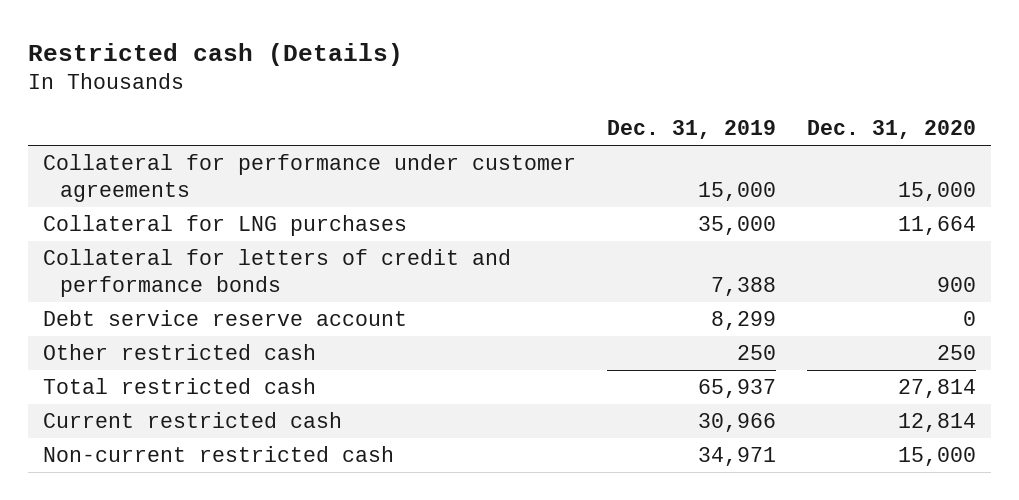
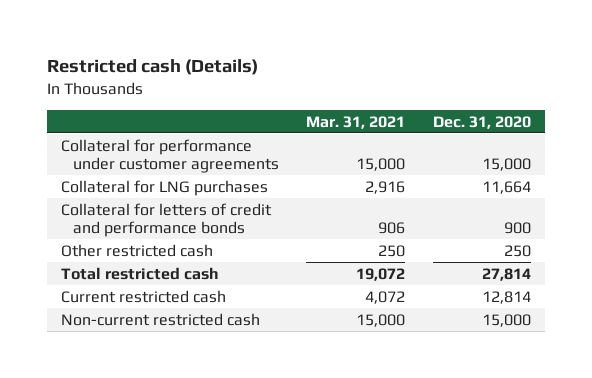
[606,119,776,139] Dec. 31, 2019 -> none
none -> [306,115,406,129] Mar. 31, 2021
[43,310,408,327] Debt service reserve account -> none

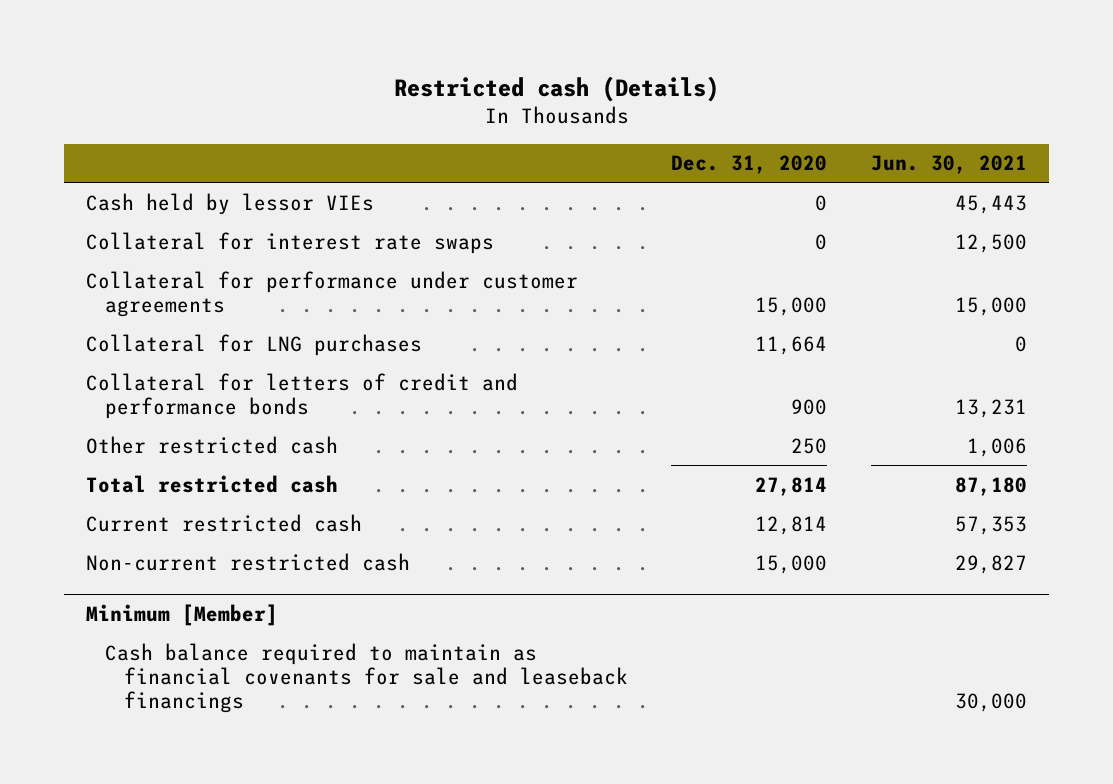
[306,115,406,129] Mar. 31, 2021 -> none
none -> [871,155,1028,175] Jun. 30, 2021
none -> [86,192,375,215] Cash held by lessor VIEs
none -> [86,231,495,254] Collateral for interest rate swaps
none -> [86,603,279,626] Minimum [Member]
none -> [104,642,628,714] Cash balance required to maintain as financial covenants for sale and leaseback financings

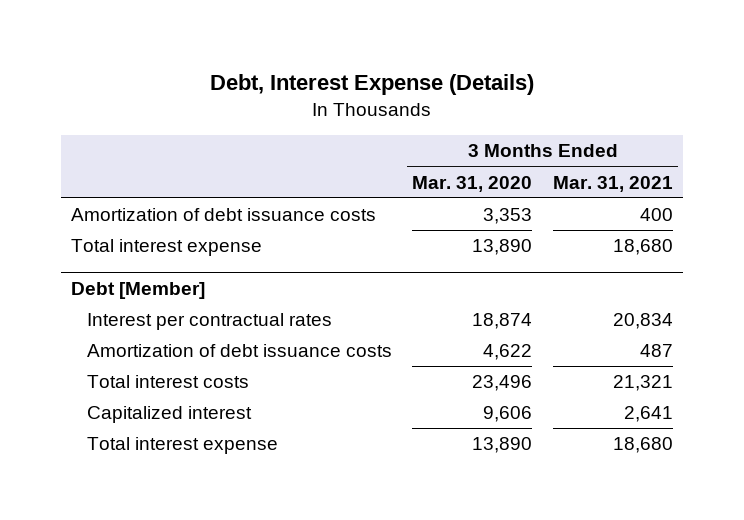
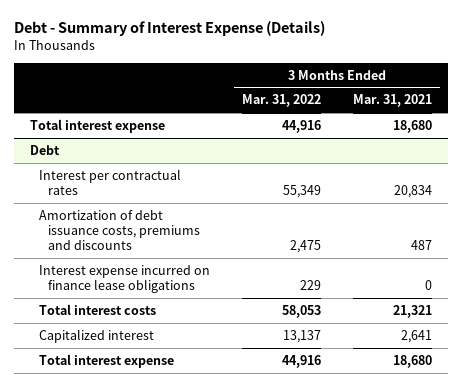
[210,74,535,96] Debt, Interest Expense (Details) -> [13,21,325,37] Debt - Summary of Interest Expense (Details)
[412,175,533,192] Mar. 31, 2020 -> none
none -> [241,94,321,108] Mar. 31, 2022
[71,208,377,222] Amortization of debt issuance costs -> none
[71,282,206,300] Debt [Member] -> [29,144,60,155] Debt
[86,344,392,358] Amortization of debt issuance costs -> [38,209,200,250] Amortization of debt issuance costs, premiums and discounts
none -> [38,264,210,293] Interest expense incurred on finance lease obligations

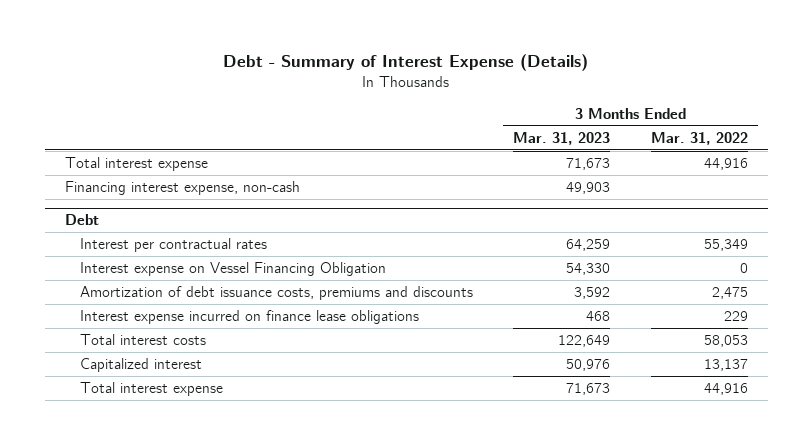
[352,94,432,108] Mar. 31, 2021 -> none
none -> [513,131,611,145] Mar. 31, 2023
none -> [64,181,300,196] Financing interest expense, non-cash
none -> [79,262,386,277] Interest expense on Vessel Financing Obligation

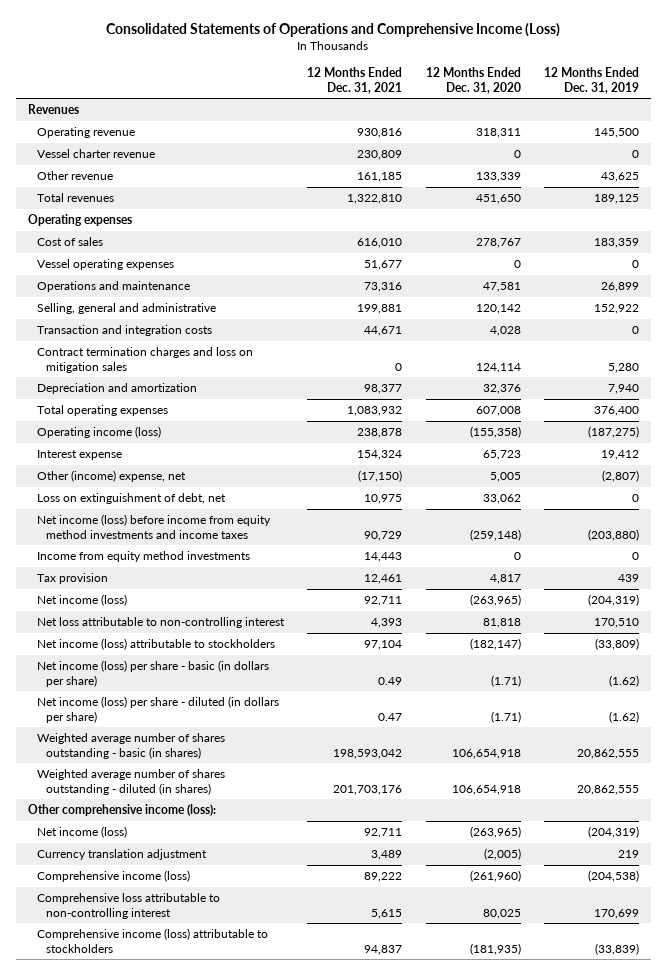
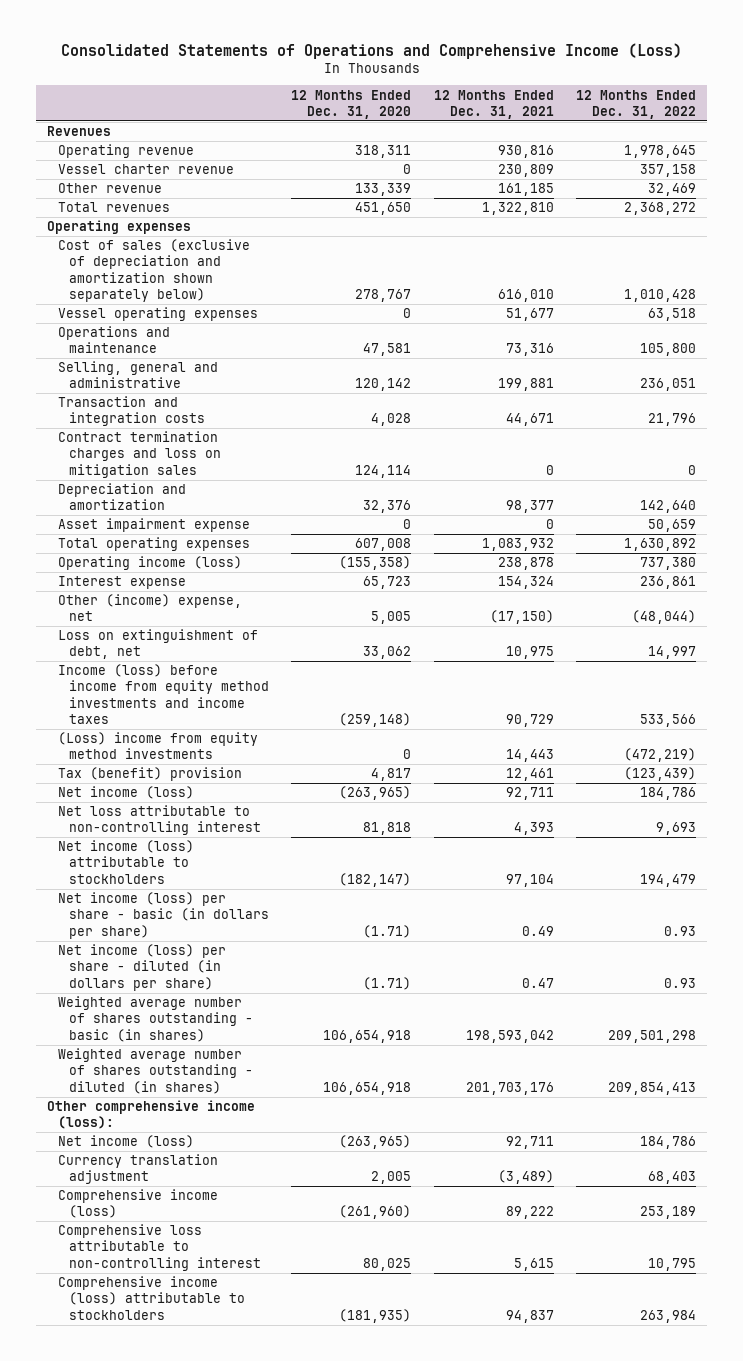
[544,66,640,94] 12 Months Ended Dec. 31, 2019 -> none
none -> [576,89,697,119] 12 Months Ended Dec. 31, 2022
[37,237,104,247] Cost of sales -> [57,239,250,302] Cost of sales (exclusive of depreciation and amortization shown separately below)
none -> [57,518,250,533] Asset impairment expense
[37,514,272,539] Net income (loss) before income from equity method investments and income taxes -> [57,664,269,724] Income (loss) before income from equity method investments and income taxes
[37,551,251,563] Income from equity method investments -> [57,732,258,760] (Loss) income from equity method investments
[37,573,109,585] Tax provision -> [57,767,242,782] Tax (benefit) provision
[371,850,403,861] 3,489 -> [497,1170,554,1185] (3,489)
[483,848,521,861] (2,005) -> [371,1171,412,1185] 2,005

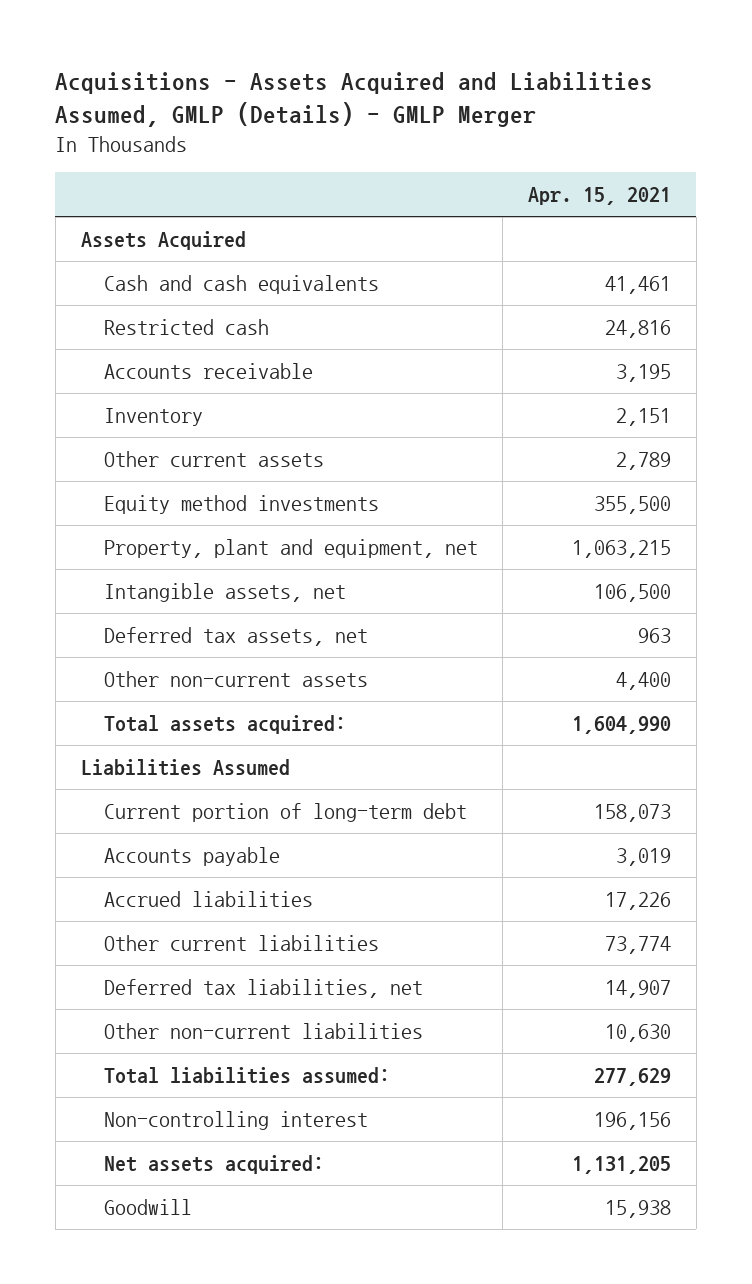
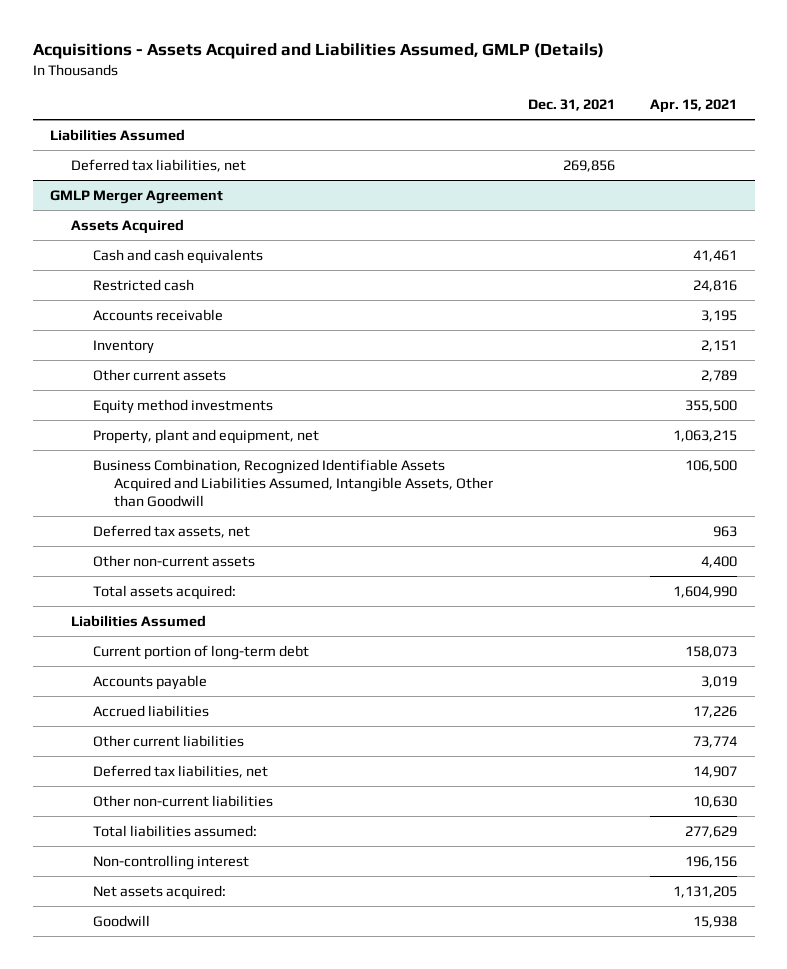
[55,71,654,127] Acquisitions - Assets Acquired and Liabilities Assumed, GMLP (Details) - GMLP Merger -> [32,43,604,60] Acquisitions - Assets Acquired and Liabilities Assumed, GMLP (Details)
none -> [527,99,615,112] Dec. 31, 2021
none -> [50,128,186,141] Liabilities Assumed
none -> [71,158,247,172] Deferred tax liabilities, net
none -> [50,189,224,204] GMLP Merger Agreement
[103,582,346,602] Intangible assets, net -> [92,458,493,507] Business Combination, Recognized Identifiable Assets Acquired and Liabilities Assumed, Intangible Assets, Other than Goodwill

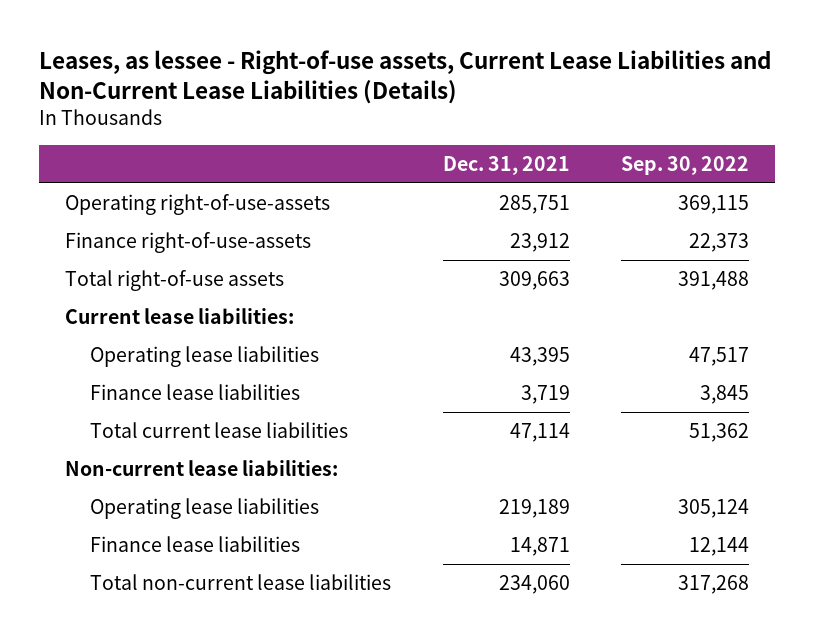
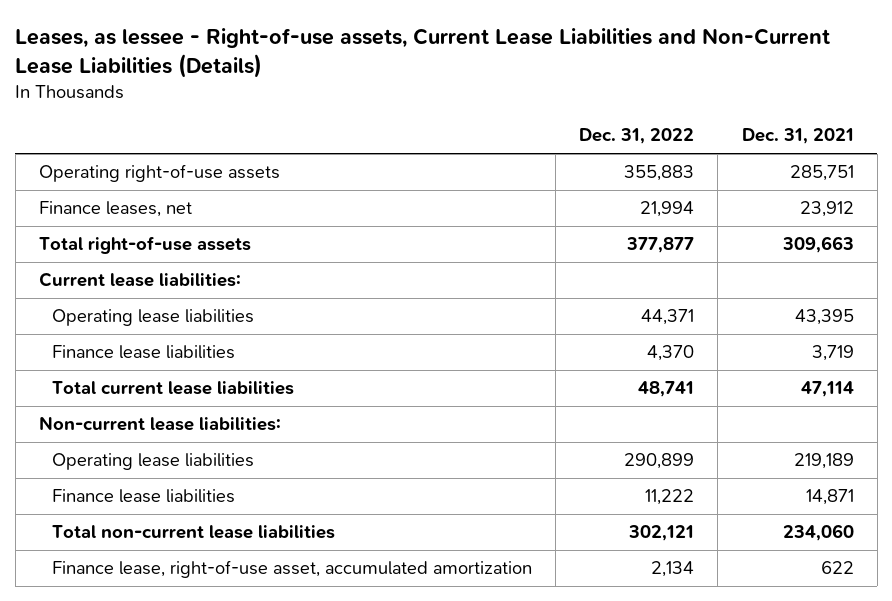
[621,155,750,175] Sep. 30, 2022 -> none
none -> [579,128,695,145] Dec. 31, 2022
[64,194,330,216] Operating right-of-use-assets -> [38,164,280,183] Operating right-of-use assets
[64,232,311,254] Finance right-of-use-assets -> [38,201,192,218] Finance leases, net
none -> [52,560,533,579] Finance lease, right-of-use asset, accumulated amortization

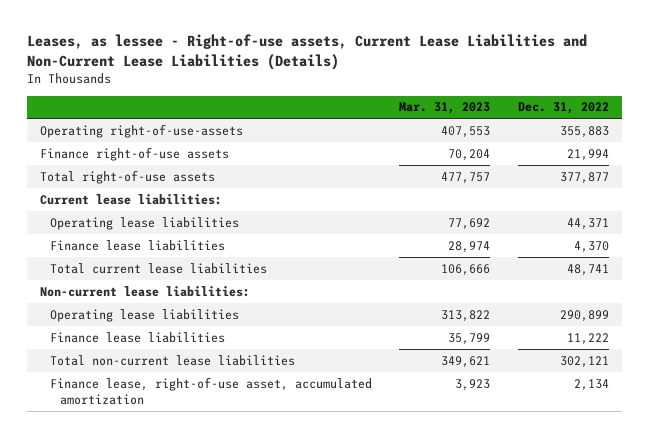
[741,128,854,145] Dec. 31, 2021 -> none
none -> [399,102,491,115] Mar. 31, 2023
[38,164,280,183] Operating right-of-use assets -> [40,123,244,138] Operating right-of-use-assets
[38,201,192,218] Finance leases, net -> [40,146,230,161] Finance right-of-use assets

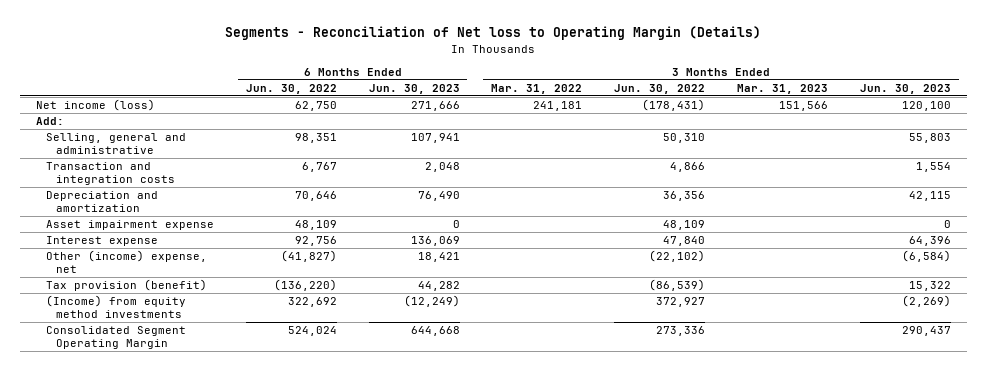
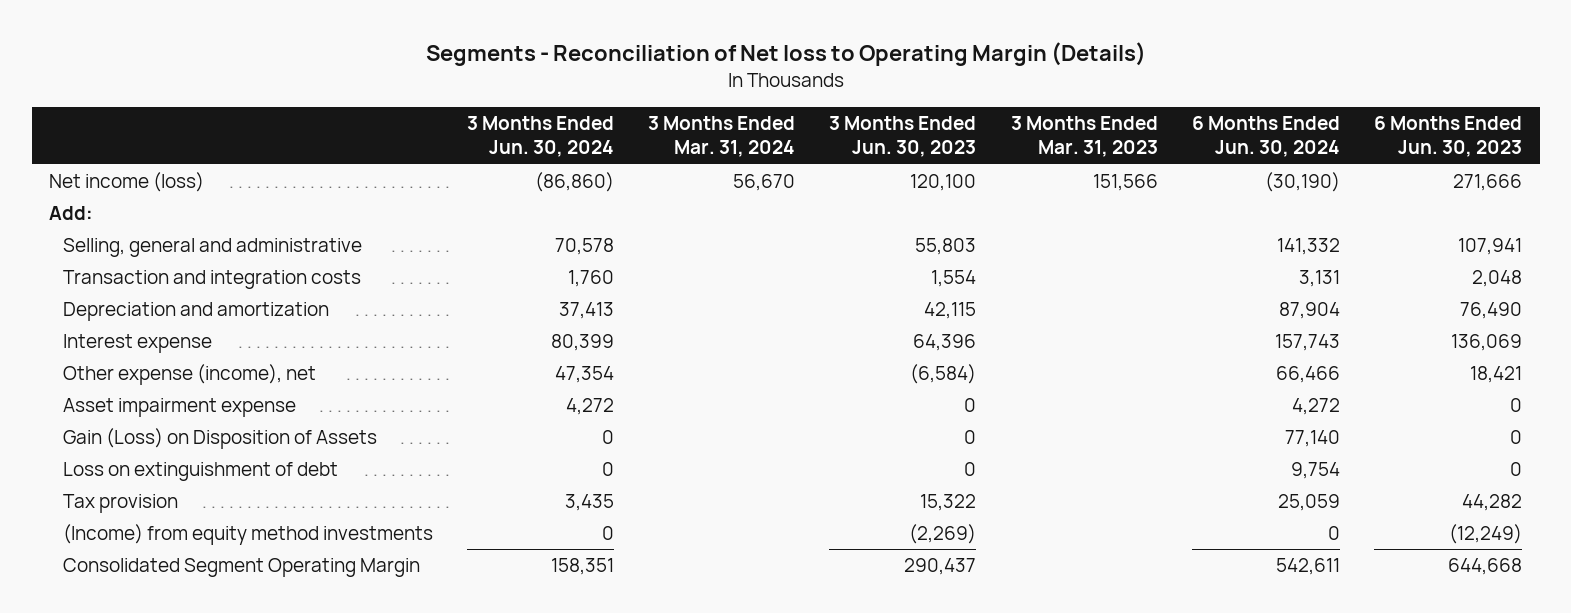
[245,83,337,94] Jun. 30, 2022 -> none
[491,83,583,94] Mar. 31, 2022 -> none
[614,83,706,94] Jun. 30, 2022 -> none
none -> [466,115,614,158] 3 Months Ended Jun. 30, 2024
none -> [648,115,796,158] 3 Months Ended Mar. 31, 2024
none -> [1192,115,1341,158] 6 Months Ended Jun. 30, 2024
[45,250,207,274] Other (income) expense, net -> [62,364,316,386] Other expense (income), net
[45,220,214,231] Asset impairment expense -> [62,398,296,418] Asset impairment expense
none -> [62,428,377,450] Gain (Loss) on Disposition of Assets
none -> [62,462,338,482] Loss on extinguishment of debt
[45,279,207,292] Tax provision (benefit) -> [62,494,178,514] Tax provision

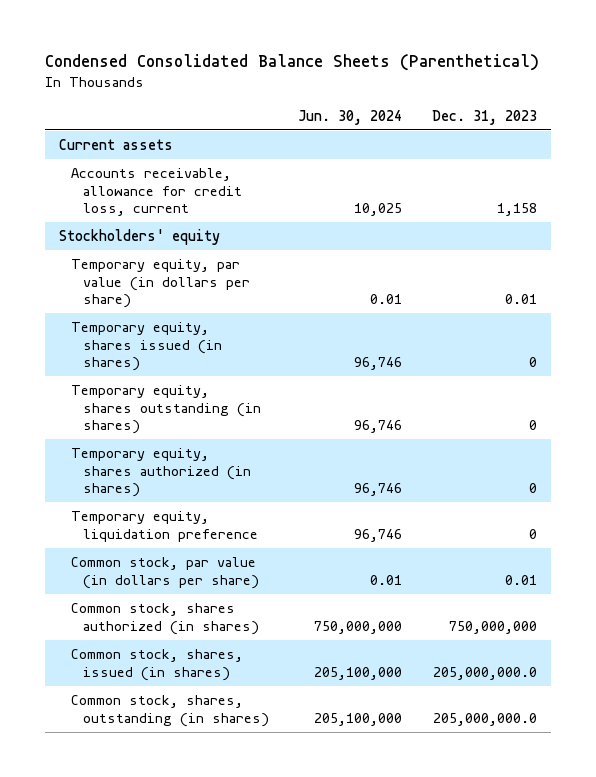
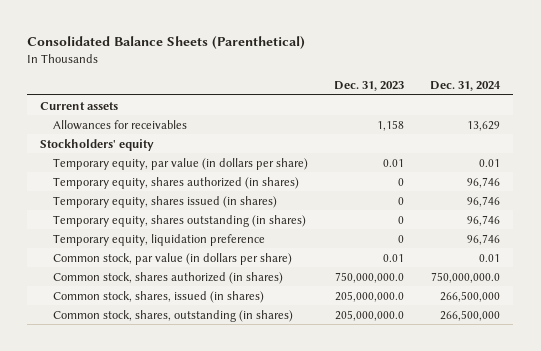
[44,54,539,72] Condensed Consolidated Balance Sheets (Parenthetical) -> [27,36,306,50] Consolidated Balance Sheets (Parenthetical)
[298,109,403,125] Jun. 30, 2024 -> none
none -> [430,81,502,92] Dec. 31, 2024
[71,167,243,217] Accounts receivable, allowance for credit loss, current -> [52,119,187,130] Allowances for receivables
[71,447,252,498] Temporary equity, shares authorized (in shares) -> [52,176,299,189] Temporary equity, shares authorized (in shares)
[448,620,537,634] 750,000,000 -> [335,271,405,283] 750,000,000.0

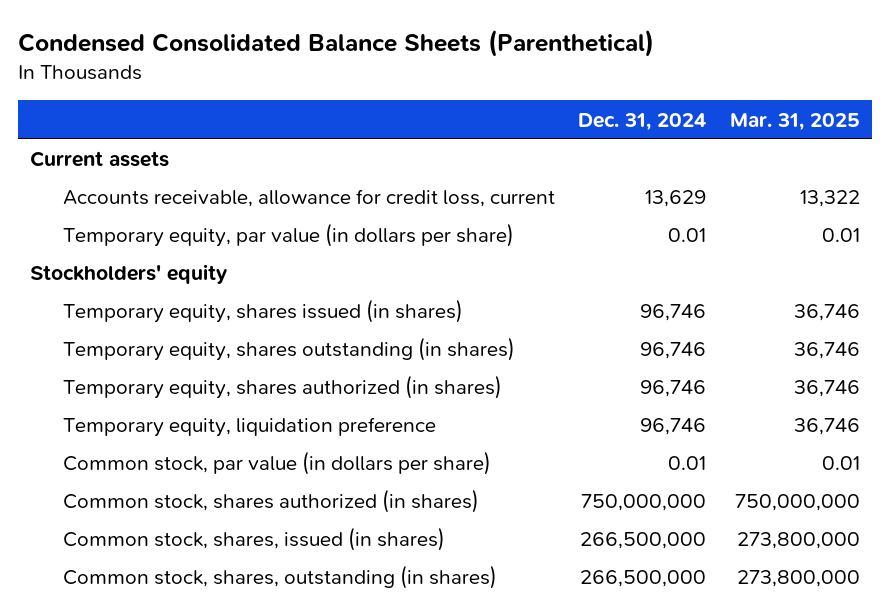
[27,36,306,50] Consolidated Balance Sheets (Parenthetical) -> [17,28,654,57] Condensed Consolidated Balance Sheets (Parenthetical)
[334,81,405,92] Dec. 31, 2023 -> none
none -> [729,112,860,131] Mar. 31, 2025
[52,119,187,130] Allowances for receivables -> [63,189,556,208] Accounts receivable, allowance for credit loss, current
[40,138,155,151] Stockholders' equity -> [29,264,228,285] Stockholders' equity
[52,176,299,189] Temporary equity, shares authorized (in shares) -> [63,375,503,400] Temporary equity, shares authorized (in shares)
[431,271,501,283] 750,000,000.0 -> [581,494,707,512] 750,000,000

